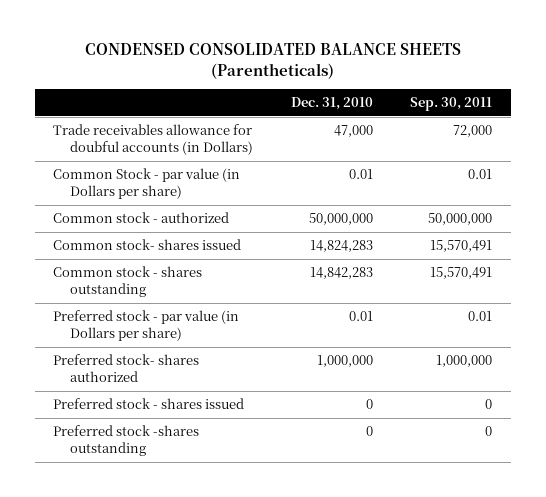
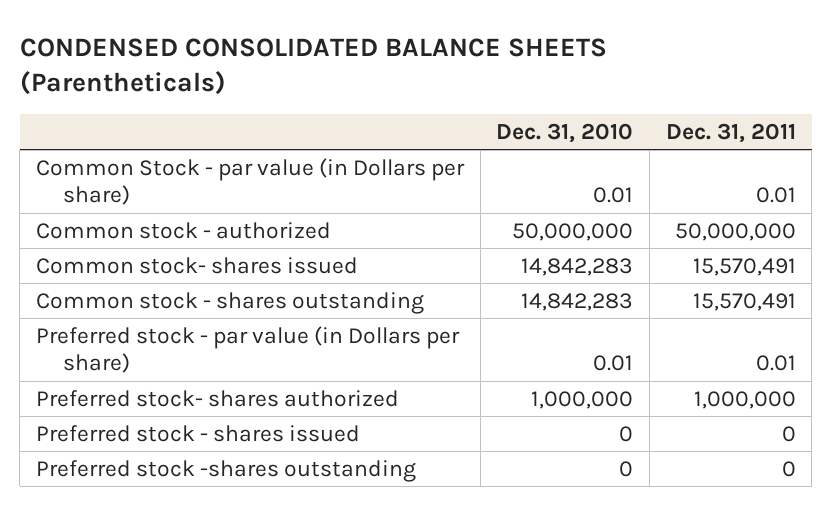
[410,96,493,111] Sep. 30, 2011 -> none
none -> [665,122,796,143] Dec. 31, 2011
[53,124,254,156] Trade receivables allowance for doubful accounts (in Dollars) -> none
[309,240,373,253] 14,824,283 -> [521,257,634,276] 14,842,283

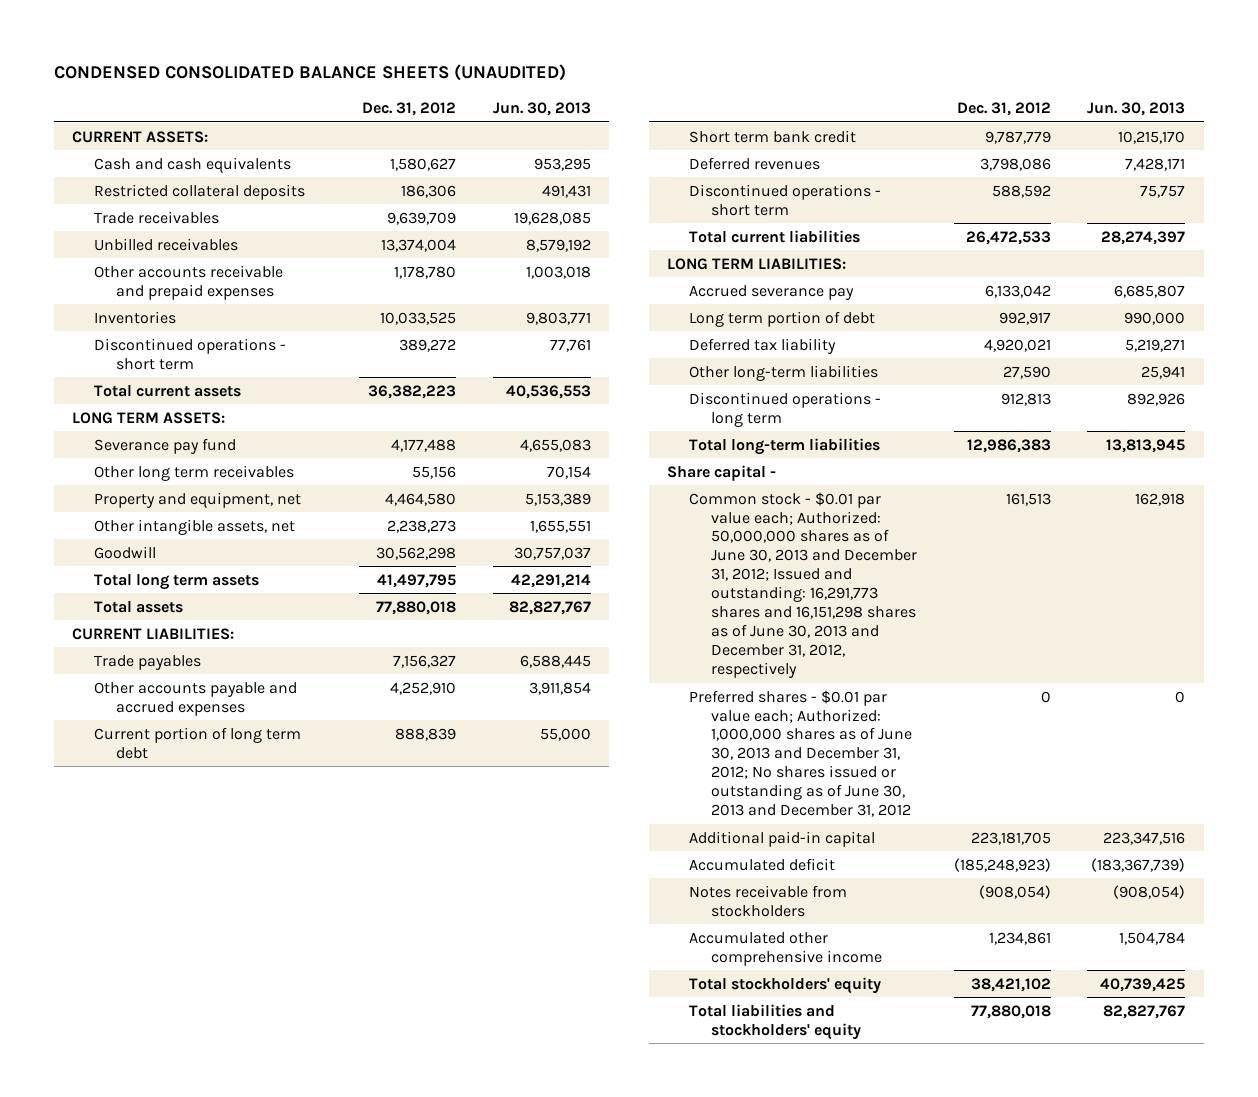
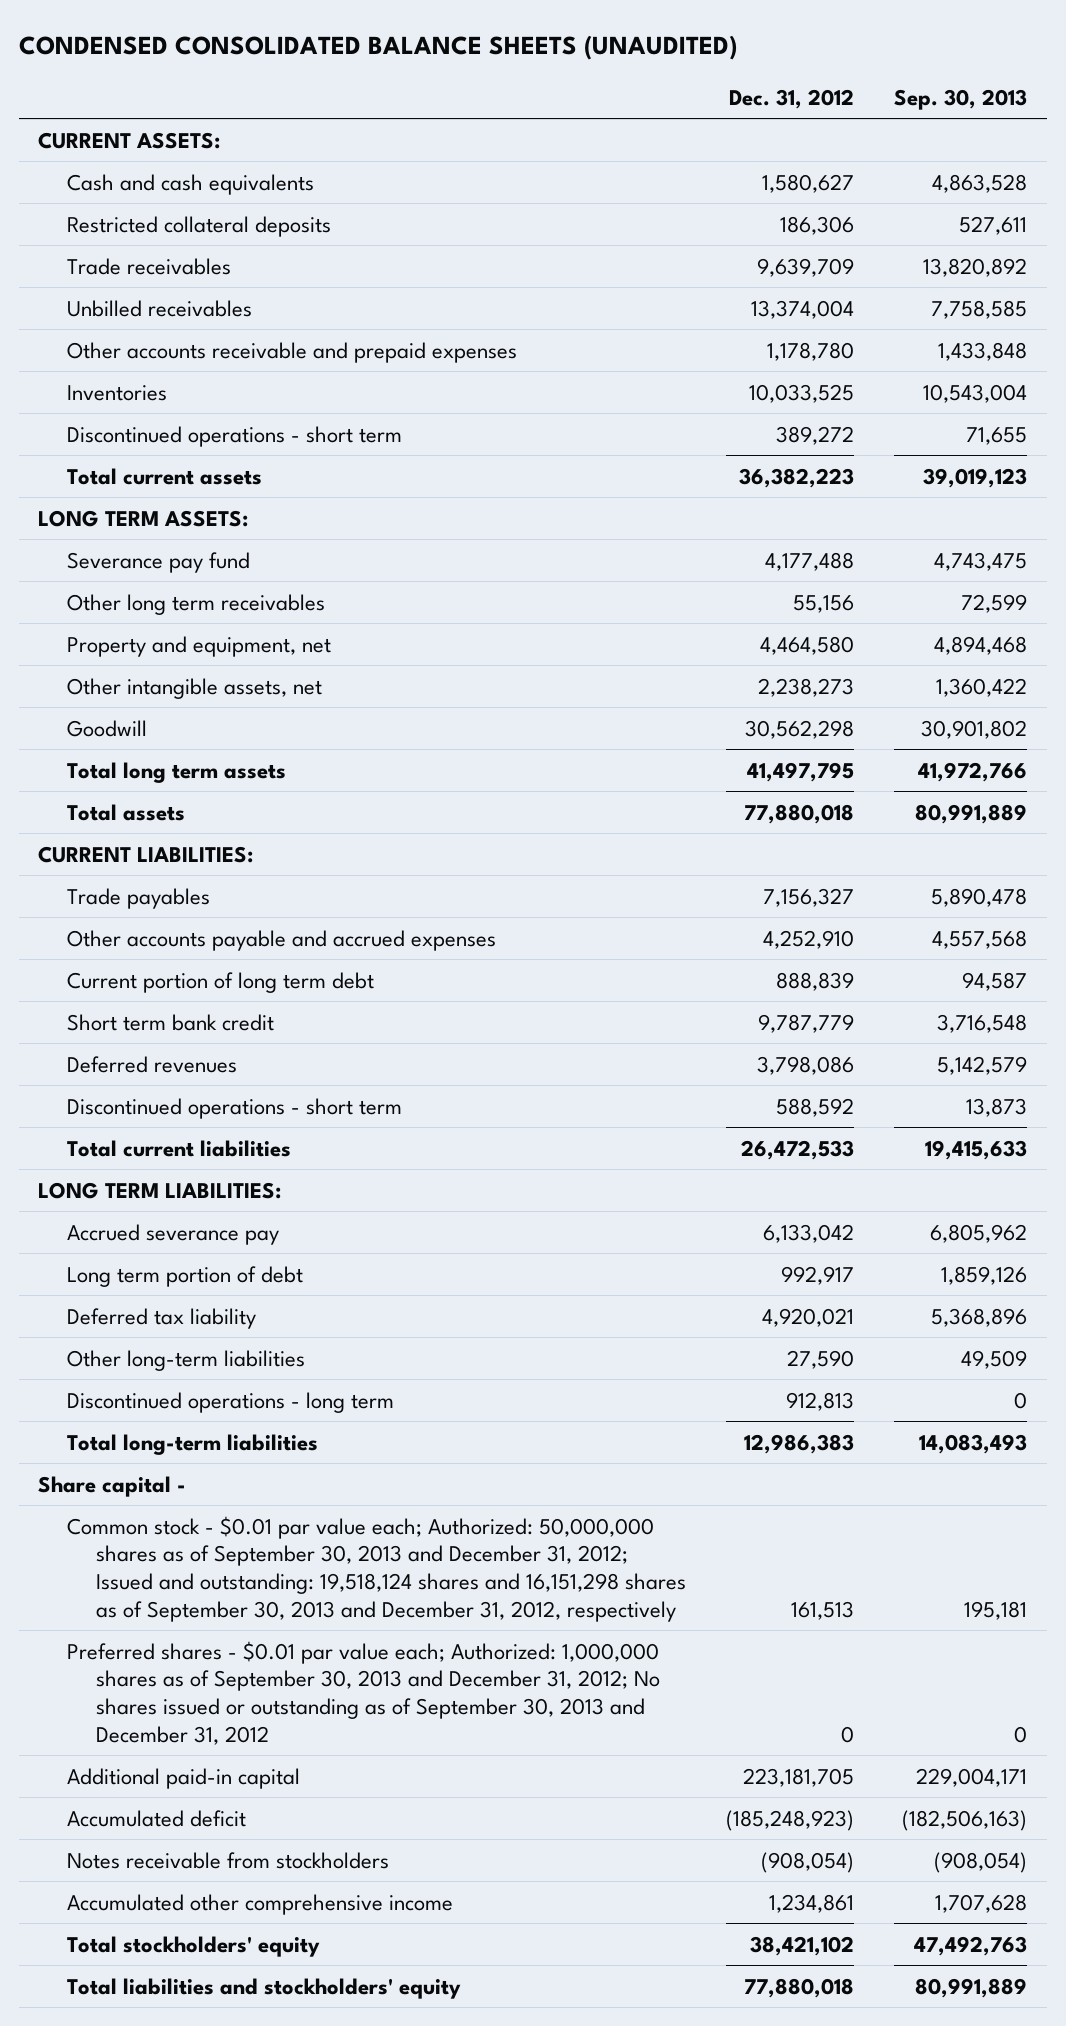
[492,101,591,116] Jun. 30, 2013 -> none
none -> [894,88,1028,110] Sep. 30, 2013
[688,491,917,678] Common stock - $0.01 par value each; Authorized: 50,000,000 shares as of June 30, 2013 and December 31, 2012; Issued and outstanding: 16,291,773 shares and 16,151,298 shares as of June 30, 2013 and December 31, 2012, respectively -> [67,1515,687,1622] Common stock - $0.01 par value each; Authorized: 50,000,000 shares as of September 30, 2013 and December 31, 2012; Issued and outstanding: 19,518,124 shares and 16,151,298 shares as of September 30, 2013 and December 31, 2012, respectively
[688,689,912,818] Preferred shares - $0.01 par value each; Authorized: 1,000,000 shares as of June 30, 2013 and December 31, 2012; No shares issued or outstanding as of June 30, 2013 and December 31, 2012 -> [67,1640,661,1745] Preferred shares - $0.01 par value each; Authorized: 1,000,000 shares as of September 30, 2013 and December 31, 2012; No shares issued or outstanding as of September 30, 2013 and December 31, 2012

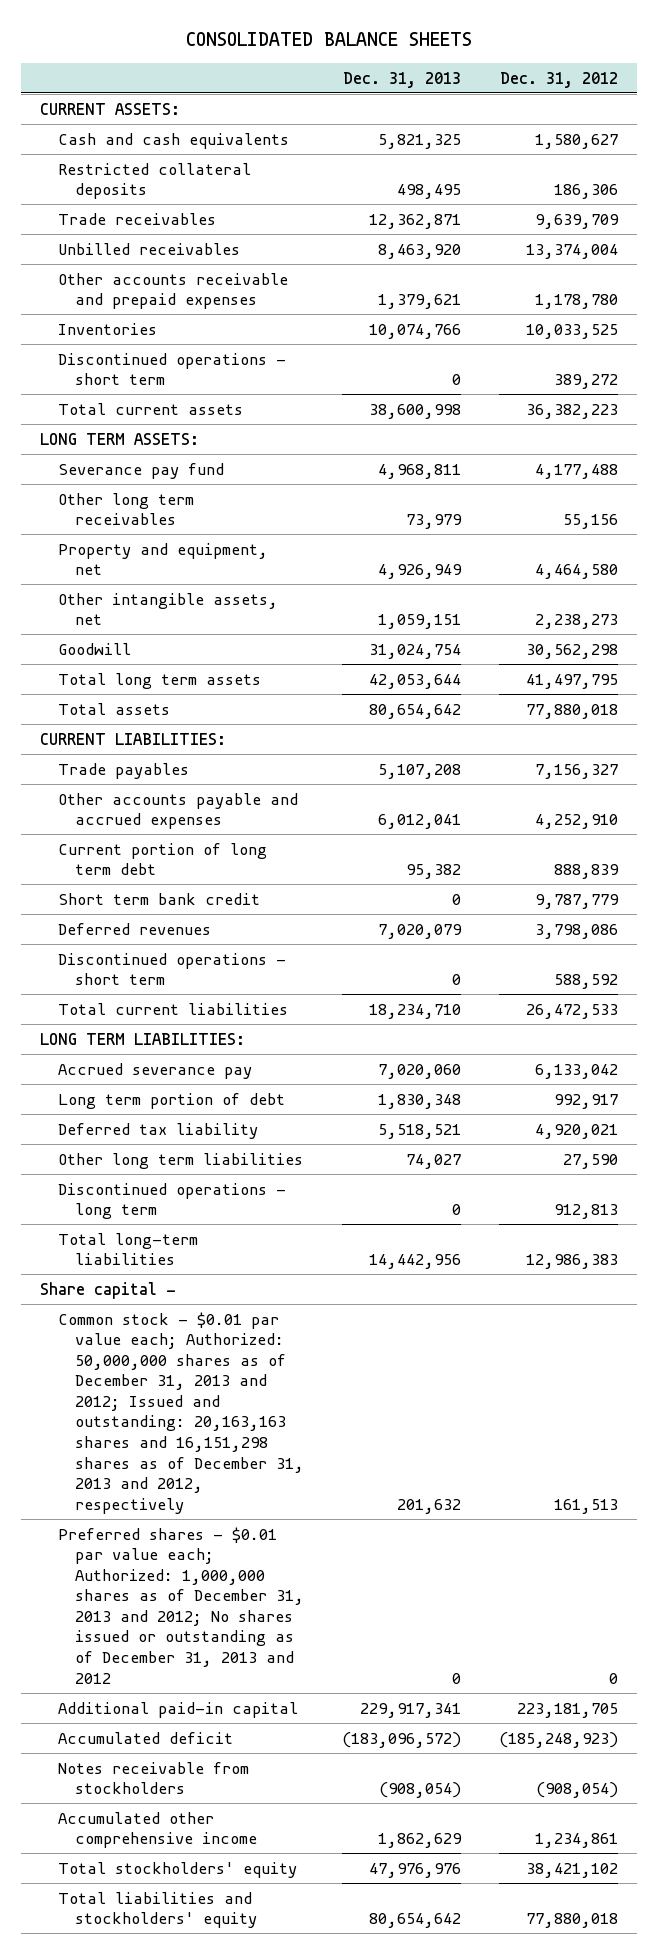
[18,34,737,60] CONDENSED CONSOLIDATED BALANCE SHEETS (UNAUDITED) -> [186,32,473,47] CONSOLIDATED BALANCE SHEETS
[894,88,1028,110] Sep. 30, 2013 -> none
none -> [343,71,462,88] Dec. 31, 2013
[67,1349,306,1371] Other long-term liabilities -> [57,1152,303,1169] Other long term liabilities
[67,1515,687,1622] Common stock - $0.01 par value each; Authorized: 50,000,000 shares as of September 30, 2013 and December 31, 2012; Issued and outstanding: 19,518,124 shares and 16,151,298 shares as of September 30, 2013 and December 31, 2012, respectively -> [57,1311,305,1514] Common stock - $0.01 par value each; Authorized: 50,000,000 shares as of December 31, 2013 and 2012; Issued and outstanding: 20,163,163 shares and 16,151,298 shares as of December 31, 2013 and 2012, respectively
[67,1640,661,1745] Preferred shares - $0.01 par value each; Authorized: 1,000,000 shares as of September 30, 2013 and December 31, 2012; No shares issued or outstanding as of September 30, 2013 and December 31, 2012 -> [57,1526,305,1684] Preferred shares - $0.01 par value each; Authorized: 1,000,000 shares as of December 31, 2013 and 2012; No shares issued or outstanding as of December 31, 2013 and 2012

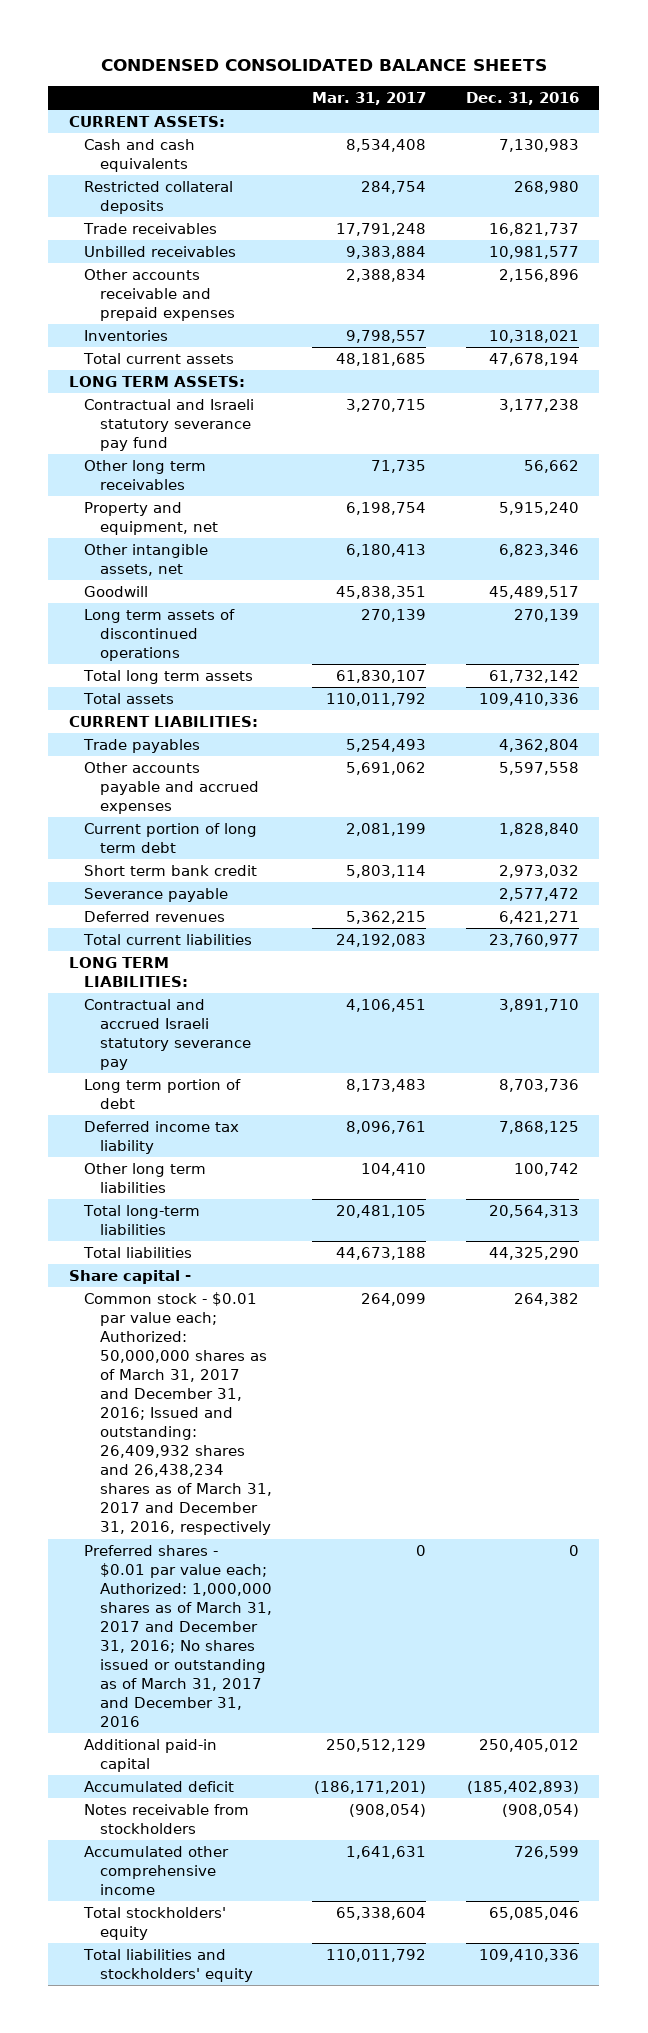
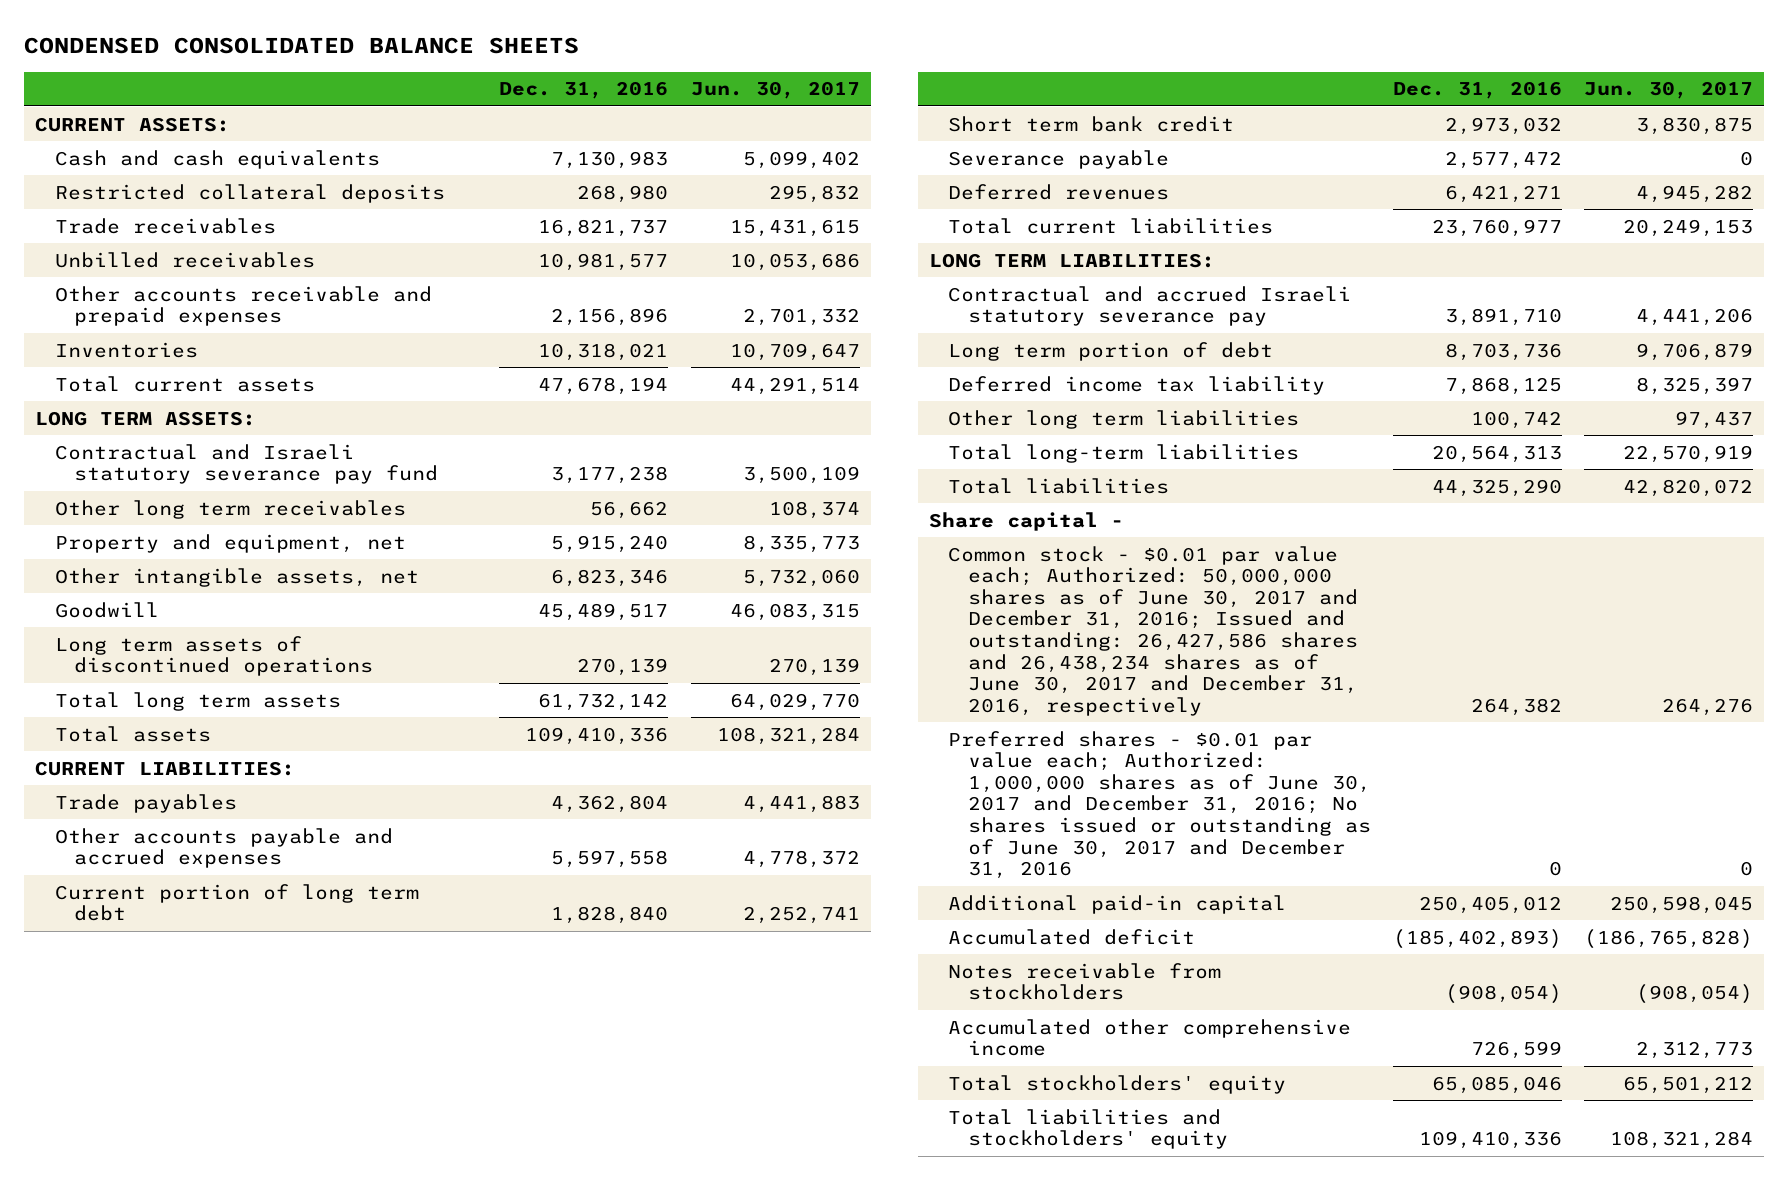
[311,91,426,105] Mar. 31, 2017 -> none
none -> [690,81,860,100] Jun. 30, 2017
[84,1292,272,1536] Common stock - $0.01 par value each; Authorized: 50,000,000 shares as of March 31, 2017 and December 31, 2016; Issued and outstanding: 26,409,932 shares and 26,438,234 shares as of March 31, 2017 and December 31, 2016, respectively -> [948,545,1358,716] Common stock - $0.01 par value each; Authorized: 50,000,000 shares as of June 30, 2017 and December 31, 2016; Issued and outstanding: 26,427,586 shares and 26,438,234 shares as of June 30, 2017 and December 31, 2016, respectively
[84,1545,272,1728] Preferred shares - $0.01 par value each; Authorized: 1,000,000 shares as of March 31, 2017 and December 31, 2016; No shares issued or outstanding as of March 31, 2017 and December 31, 2016 -> [948,730,1371,880] Preferred shares - $0.01 par value each; Authorized: 1,000,000 shares as of June 30, 2017 and December 31, 2016; No shares issued or outstanding as of June 30, 2017 and December 31, 2016

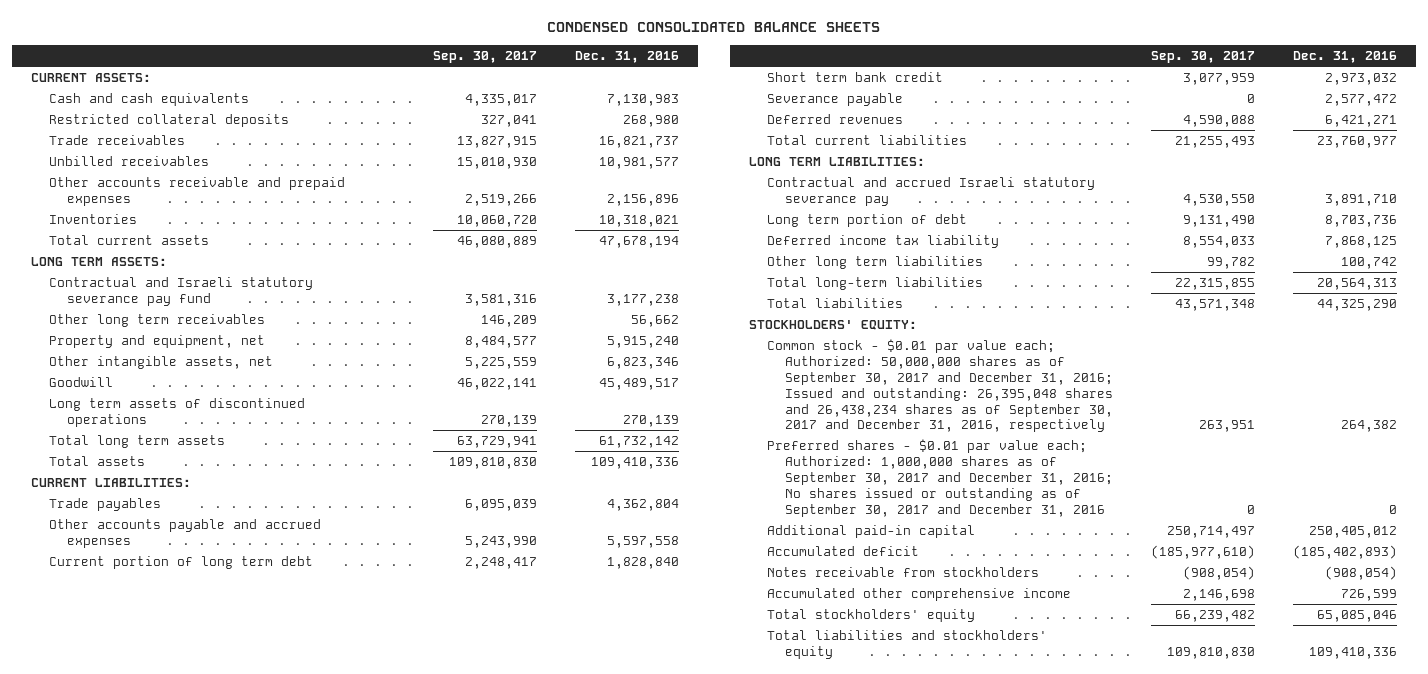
[690,81,860,100] Jun. 30, 2017 -> none
none -> [432,51,537,64] Sep. 30, 2017
[928,511,1124,531] Share capital - -> none
none -> [749,320,918,331] STOCKHOLDERS' EQUITY:
[948,545,1358,716] Common stock - $0.01 par value each; Authorized: 50,000,000 shares as of June 30, 2017 and December 31, 2016; Issued and outstanding: 26,427,586 shares and 26,438,234 shares as of June 30, 2017 and December 31, 2016, respectively -> [767,339,1114,433] Common stock - $0.01 par value each; Authorized: 50,000,000 shares as of September 30, 2017 and December 31, 2016; Issued and outstanding: 26,395,048 shares and 26,438,234 shares as of September 30, 2017 and December 31, 2016, respectively
[948,730,1371,880] Preferred shares - $0.01 par value each; Authorized: 1,000,000 shares as of June 30, 2017 and December 31, 2016; No shares issued or outstanding as of June 30, 2017 and December 31, 2016 -> [767,439,1114,517] Preferred shares - $0.01 par value each; Authorized: 1,000,000 shares as of September 30, 2017 and December 31, 2016; No shares issued or outstanding as of September 30, 2017 and December 31, 2016

